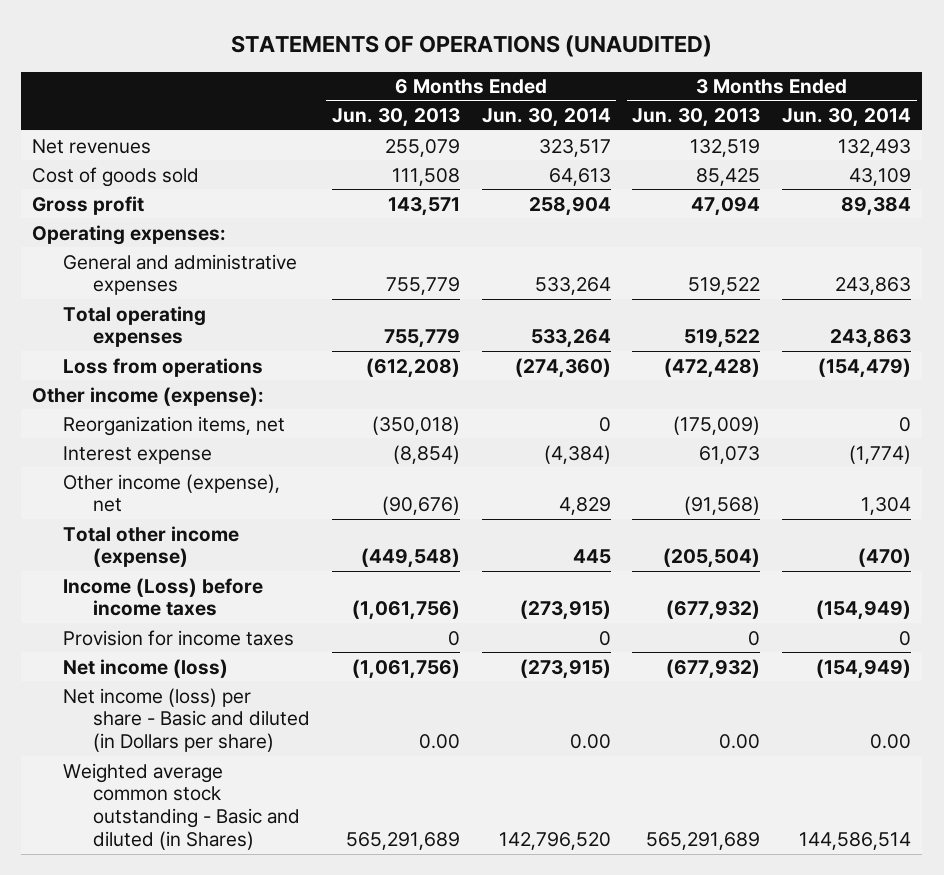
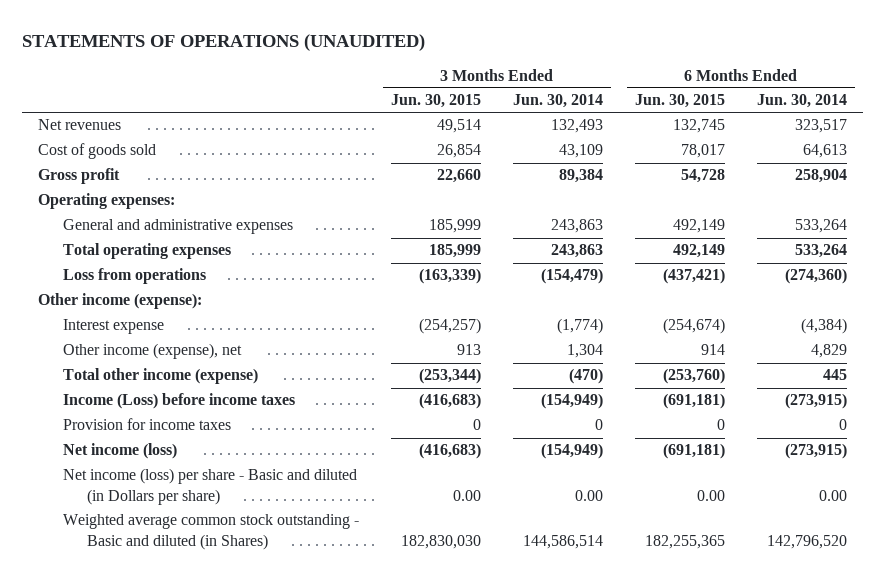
[331,108,460,128] Jun. 30, 2013 -> none
[632,108,761,128] Jun. 30, 2013 -> none
none -> [390,94,481,109] Jun. 30, 2015
none -> [634,94,725,109] Jun. 30, 2015
[62,415,285,436] Reorganization items, net -> none

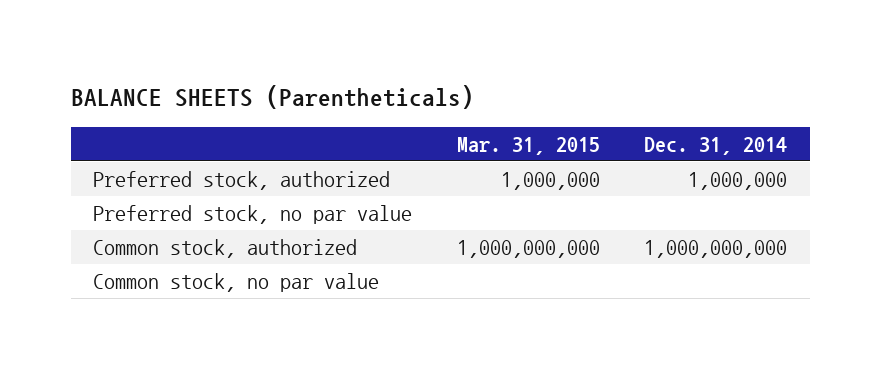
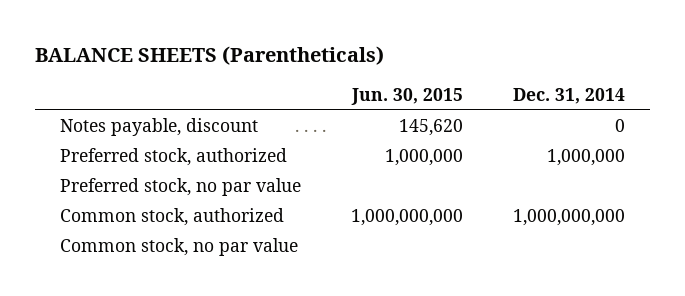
[456,136,600,155] Mar. 31, 2015 -> none
none -> [351,88,464,106] Jun. 30, 2015
none -> [60,118,259,137] Notes payable, discount

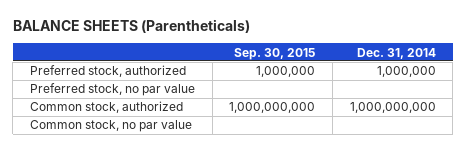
[351,88,464,106] Jun. 30, 2015 -> none
none -> [234,47,316,60] Sep. 30, 2015
[60,118,259,137] Notes payable, discount -> none

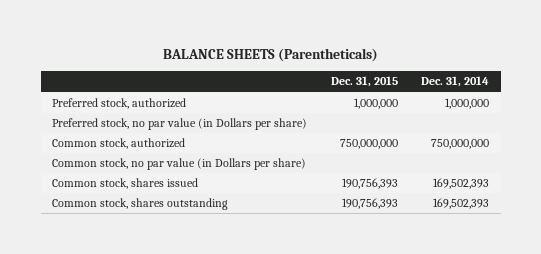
[234,47,316,60] Sep. 30, 2015 -> none
none -> [330,76,398,88] Dec. 31, 2015
[29,83,195,97] Preferred stock, no par value -> [52,118,308,131] Preferred stock, no par value (in Dollars per share)
[349,102,436,114] 1,000,000,000 -> [430,139,489,150] 750,000,000
[29,120,192,133] Common stock, no par value -> [52,158,307,171] Common stock, no par value (in Dollars per share)
none -> [52,178,199,190] Common stock, shares issued
none -> [52,198,229,211] Common stock, shares outstanding

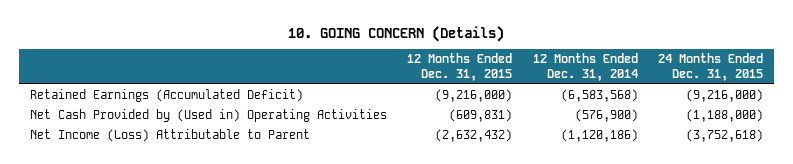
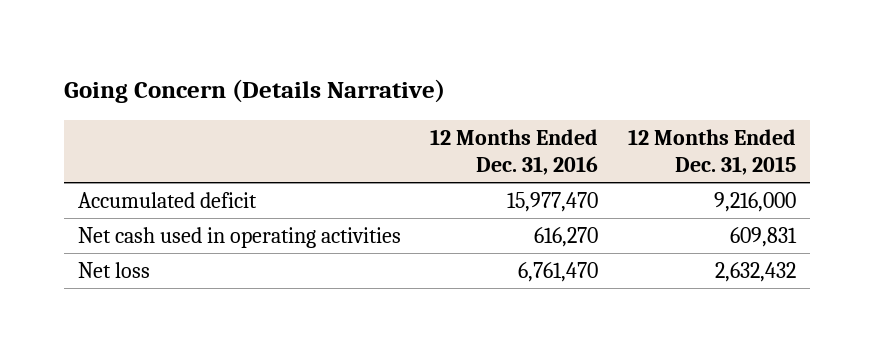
[288,25,505,42] 10. GOING CONCERN (Details) -> [63,78,445,103] Going Concern (Details Narrative)
[532,53,638,82] 12 Months Ended Dec. 31, 2014 -> none
[658,53,764,82] 24 Months Ended Dec. 31, 2015 -> none
none -> [430,128,599,176] 12 Months Ended Dec. 31, 2016
[29,88,303,102] Retained Earnings (Accumulated Deficit) -> [78,192,258,209] Accumulated deficit
[435,88,513,102] (9,216,000) -> [713,192,796,213] 9,216,000
[29,108,387,122] Net Cash Provided by (Used in) Operating Activities -> [78,227,402,249] Net cash used in operating activities
[449,108,513,122] (609,831) -> [729,227,797,248] 609,831
[29,128,310,142] Net Income (Loss) Attributable to Parent -> [78,262,151,279] Net loss
[435,128,513,142] (2,632,432) -> [714,262,796,283] 2,632,432

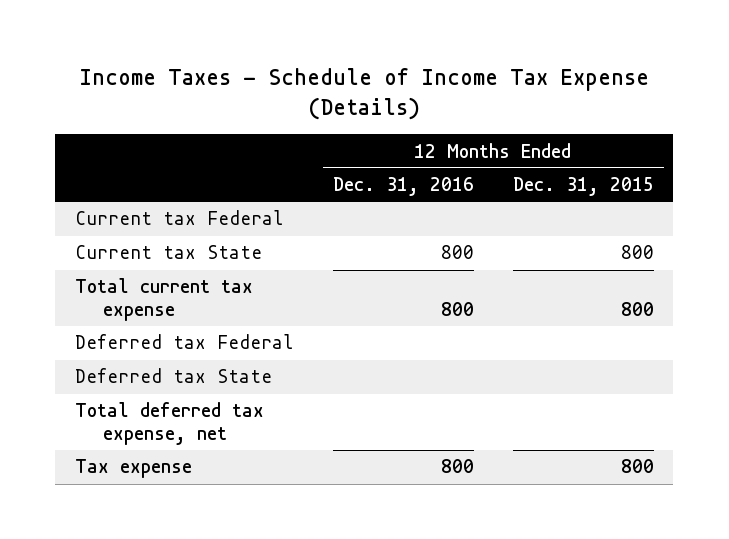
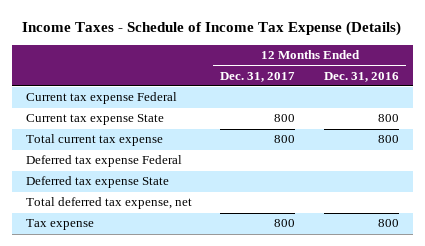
[512,177,654,197] Dec. 31, 2015 -> none
none -> [220,71,296,82] Dec. 31, 2017
[74,210,284,226] Current tax Federal -> [25,92,177,105] Current tax expense Federal
[74,245,262,260] Current tax State -> [25,114,164,126] Current tax expense State
[74,334,294,350] Deferred tax Federal -> [25,155,182,168] Deferred tax expense Federal
[74,368,272,384] Deferred tax State -> [25,176,169,189] Deferred tax expense State

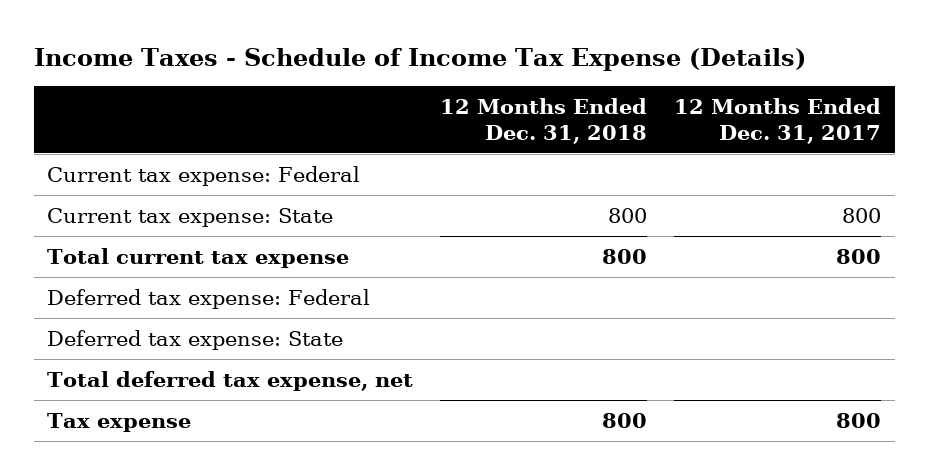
[323,71,399,82] Dec. 31, 2016 -> none
none -> [440,98,648,144] 12 Months Ended Dec. 31, 2018
[25,92,177,105] Current tax expense Federal -> [47,165,361,186] Current tax expense: Federal
[25,114,164,126] Current tax expense State -> [47,207,334,227] Current tax expense: State
[25,155,182,168] Deferred tax expense Federal -> [47,288,371,309] Deferred tax expense: Federal
[25,176,169,189] Deferred tax expense State -> [47,329,344,350] Deferred tax expense: State

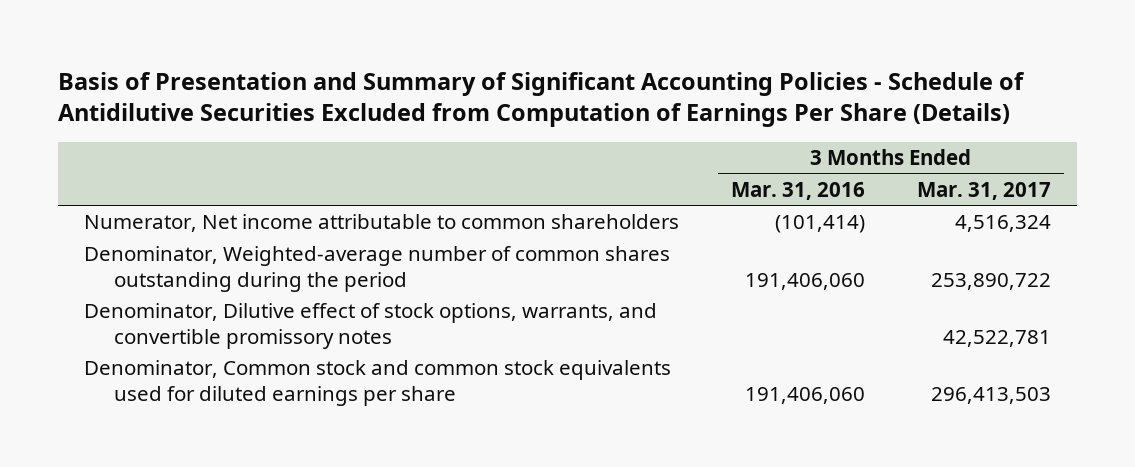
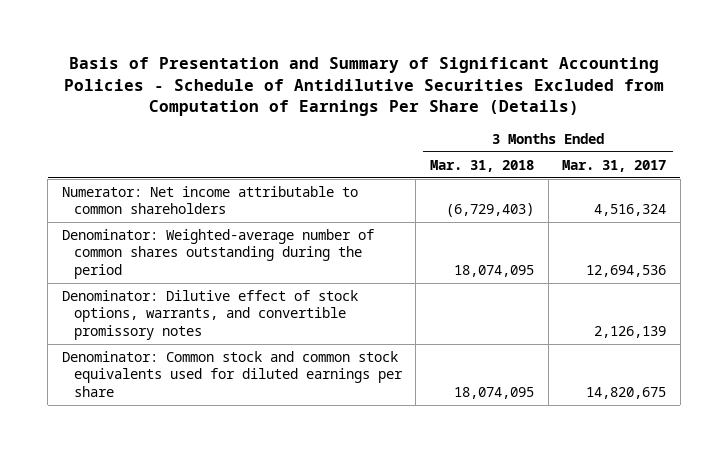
[730,181,865,200] Mar. 31, 2016 -> none
none -> [429,159,534,172] Mar. 31, 2018
[83,214,679,233] Numerator, Net income attributable to common shareholders -> [61,185,358,215] Numerator: Net income attributable to common shareholders
[83,246,670,292] Denominator, Weighted-average number of common shares outstanding during the period -> [61,228,374,279] Denominator: Weighted-average number of common shares outstanding during the period
[931,272,1052,290] 253,890,722 -> [586,264,667,277] 12,694,536
[83,303,657,349] Denominator, Dilutive effect of stock options, warrants, and convertible promissory notes -> [61,289,358,340] Denominator: Dilutive effect of stock options, warrants, and convertible promissory notes
[943,329,1052,347] 42,522,781 -> [594,325,667,338] 2,126,139
[83,360,671,406] Denominator, Common stock and common stock equivalents used for diluted earnings per share -> [61,350,403,397] Denominator: Common stock and common stock equivalents used for diluted earnings per share
[931,386,1052,404] 296,413,503 -> [586,386,667,399] 14,820,675

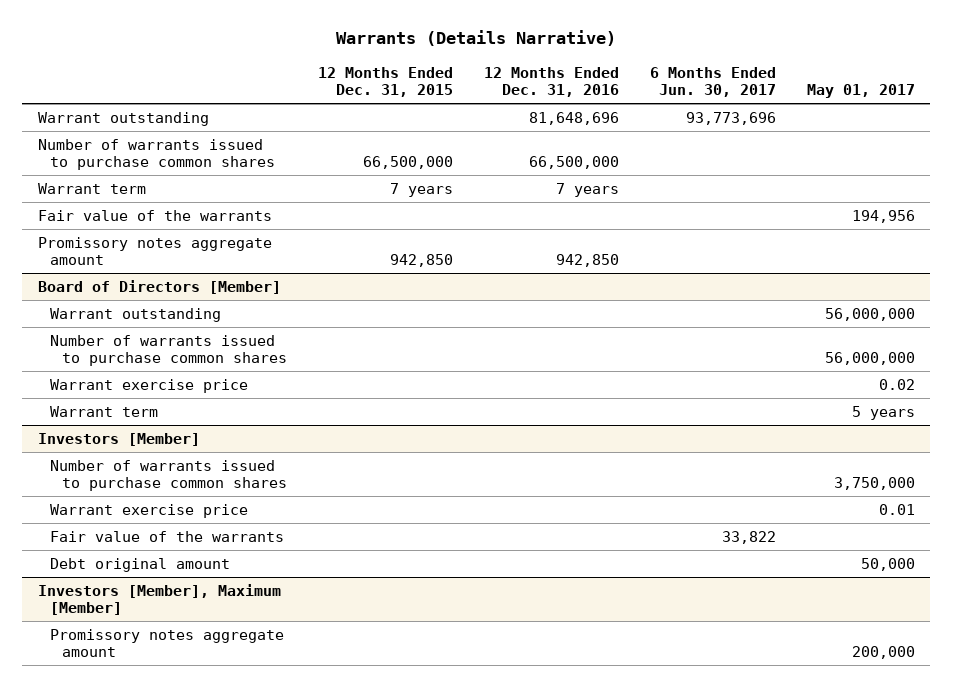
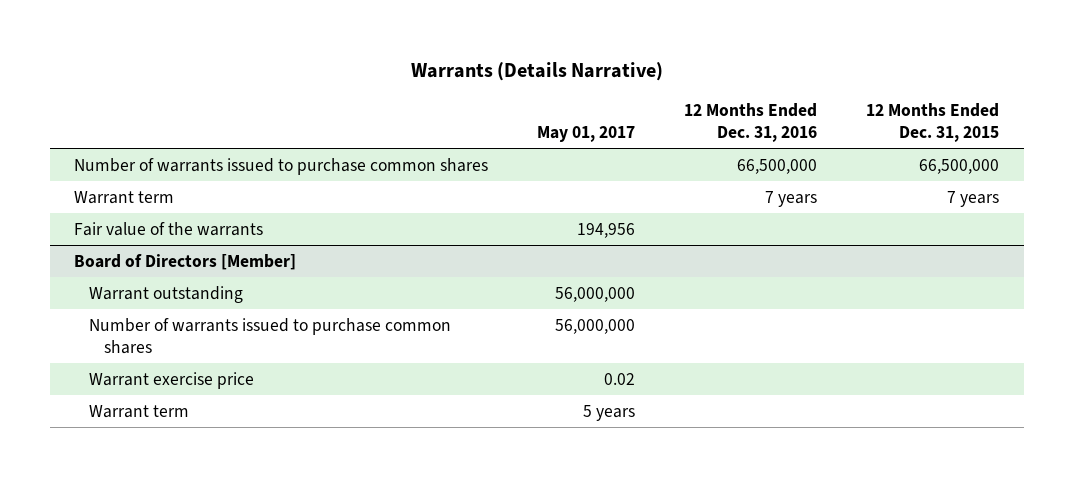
[649,66,776,97] 6 Months Ended Jun. 30, 2017 -> none
[37,111,209,126] Warrant outstanding -> none
[37,236,272,265] Promissory notes aggregate amount -> none
[37,432,200,446] Investors [Member] -> none
[49,459,288,491] Number of warrants issued to purchase common shares -> none
[49,503,248,518] Warrant exercise price -> none
[49,530,284,542] Fair value of the warrants -> none
[49,557,230,572] Debt original amount -> none
[37,583,281,615] Investors [Member], Maximum [Member] -> none
[49,628,284,657] Promissory notes aggregate amount -> none

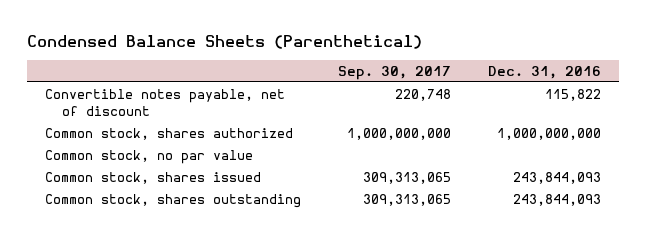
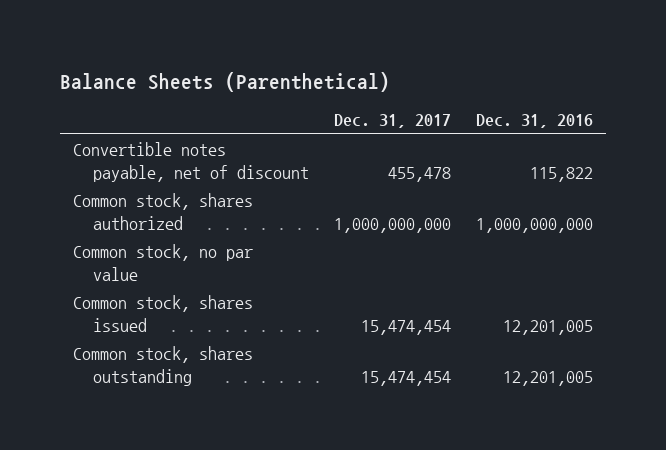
[26,34,422,49] Condensed Balance Sheets (Parenthetical) -> [60,72,391,93] Balance Sheets (Parenthetical)
[338,65,452,80] Sep. 30, 2017 -> none
none -> [334,114,452,129] Dec. 31, 2017
[512,171,601,184] 243,844,093 -> [503,319,594,335] 12,201,005
[512,193,601,206] 243,844,093 -> [503,370,594,386] 12,201,005

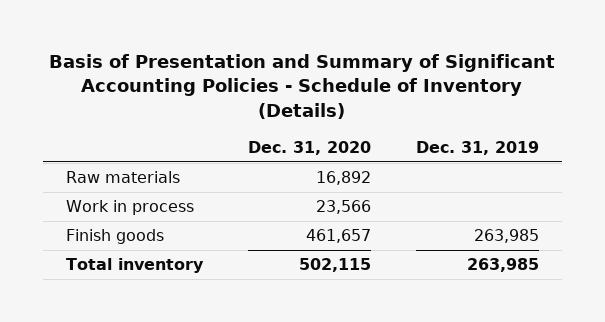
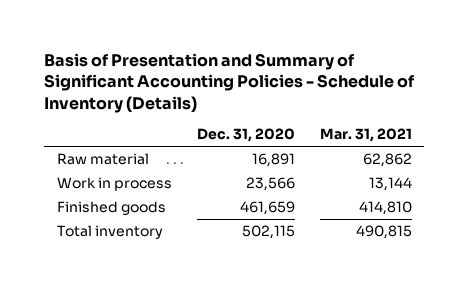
[416,140,540,155] Dec. 31, 2019 -> none
none -> [319,128,412,143] Mar. 31, 2021
[65,171,180,184] Raw materials -> [56,152,149,165] Raw material
[315,171,371,186] 16,892 -> [251,152,295,167] 16,891
[65,229,164,245] Finish goods -> [56,200,166,215] Finished goods
[305,229,371,244] 461,657 -> [239,200,295,215] 461,659

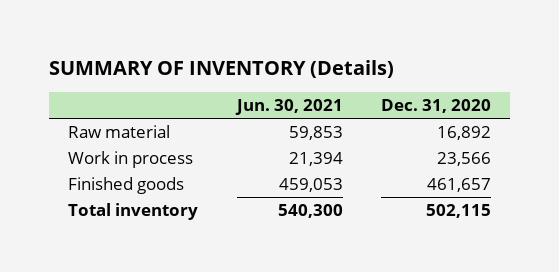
[44,52,416,113] Basis of Presentation and Summary of Significant Accounting Policies - Schedule of Inventory (Details) -> [49,60,395,79] SUMMARY OF INVENTORY (Details)
[319,128,412,143] Mar. 31, 2021 -> none
none -> [234,99,343,116] Jun. 30, 2021
[251,152,295,167] 16,891 -> [437,125,492,140] 16,892
[239,200,295,215] 461,659 -> [427,177,492,192] 461,657

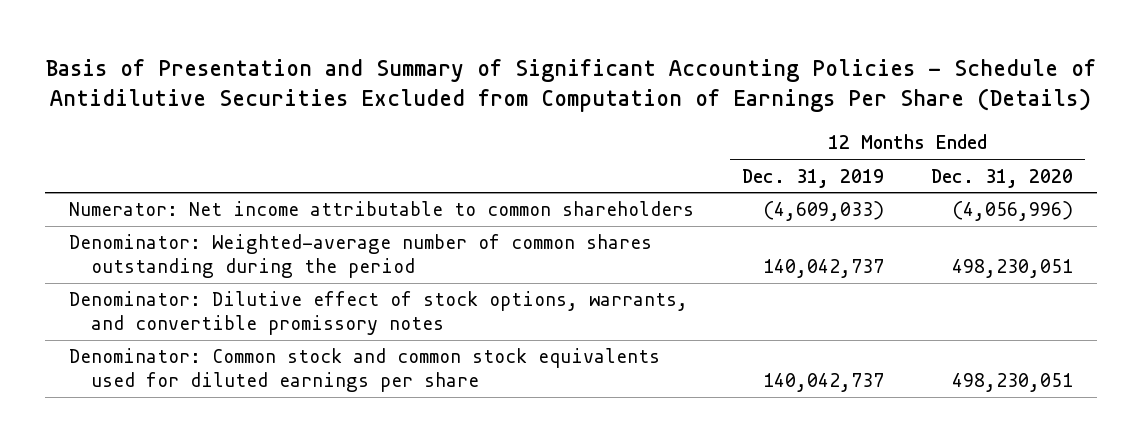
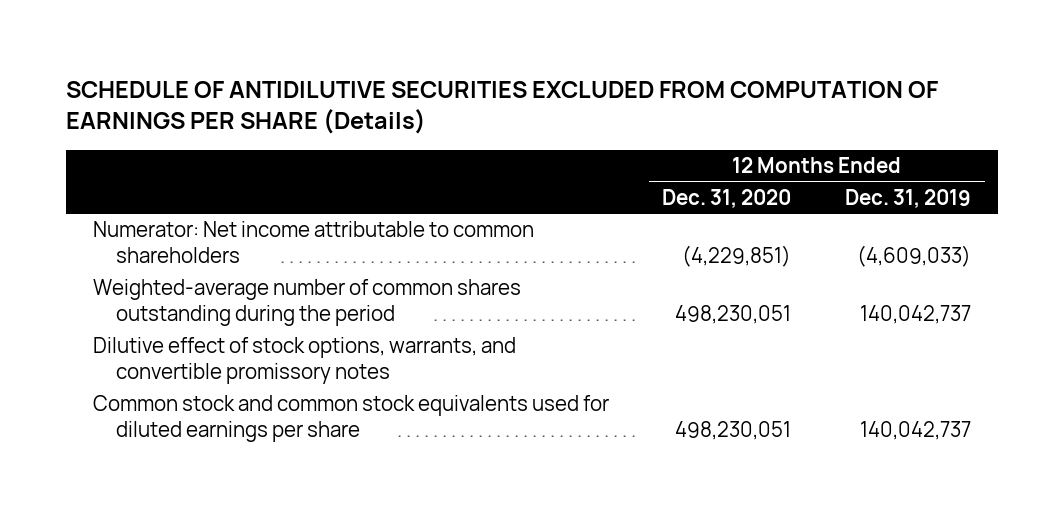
[46,58,1097,113] Basis of Presentation and Summary of Significant Accounting Policies - Schedule of Antidilutive Securities Excluded from Computation of Earnings Per Share (Details) -> [65,80,938,135] SCHEDULE OF ANTIDILUTIVE SECURITIES EXCLUDED FROM COMPUTATION OF EARNINGS PER SHARE (Details)
[952,201,1074,222] (4,056,996) -> [682,245,792,268] (4,229,851)
[69,234,653,279] Denominator: Weighted-average number of common shares outstanding during the period -> [92,279,521,327] Weighted-average number of common shares outstanding during the period
[69,291,689,336] Denominator: Dilutive effect of stock options, warrants, and convertible promissory notes -> [92,337,516,385] Dilutive effect of stock options, warrants, and convertible promissory notes
[69,348,661,393] Denominator: Common stock and common stock equivalents used for diluted earnings per share -> [92,395,609,443] Common stock and common stock equivalents used for diluted earnings per share

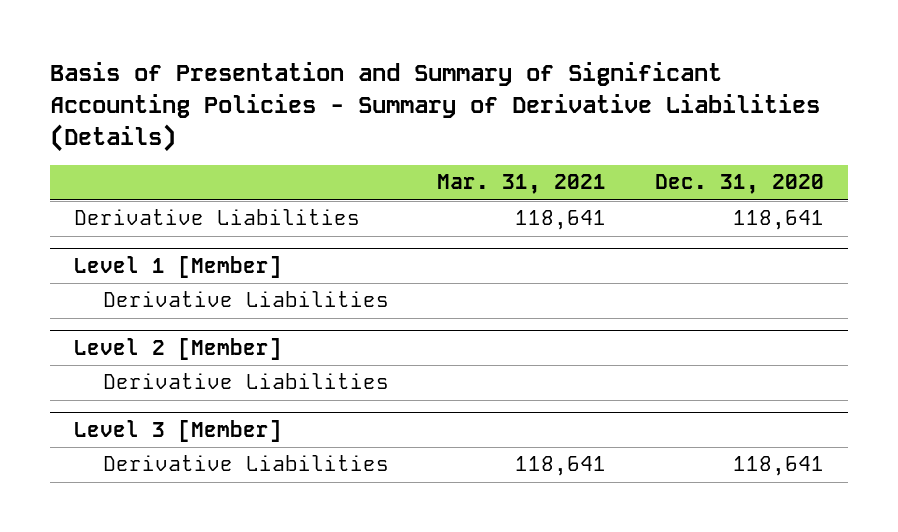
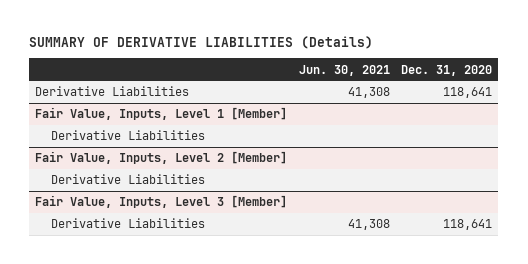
[49,62,820,152] Basis of Presentation and Summary of Significant Accounting Policies - Summary of Derivative Liabilities (Details) -> [29,36,374,50] SUMMARY OF DERIVATIVE LIABILITIES (Details)
[437,174,607,195] Mar. 31, 2021 -> none
none -> [298,64,390,76] Jun. 30, 2021
[74,255,283,278] Level 1 [Member] -> [35,107,288,121] Fair Value, Inputs, Level 1 [Member]
[74,337,283,360] Level 2 [Member] -> [35,151,288,165] Fair Value, Inputs, Level 2 [Member]
[74,419,283,442] Level 3 [Member] -> [35,195,288,209] Fair Value, Inputs, Level 3 [Member]

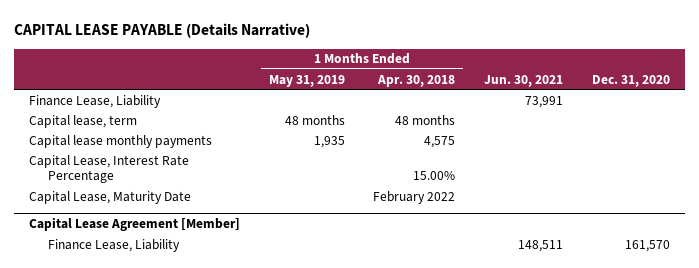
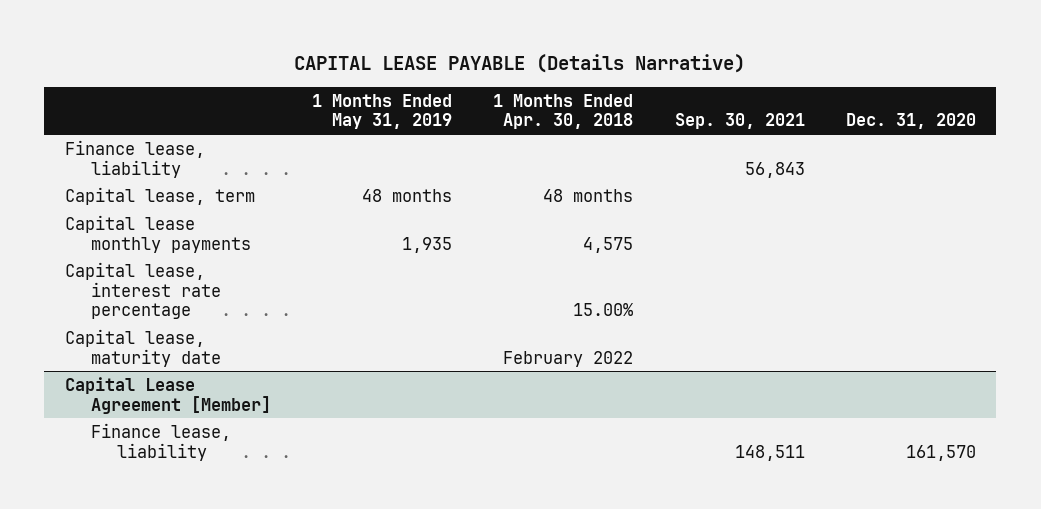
[484,74,564,87] Jun. 30, 2021 -> none
none -> [674,113,805,130] Sep. 30, 2021
[28,94,161,108] Finance Lease, Liability -> [64,139,205,178] Finance lease, liability
[28,154,189,184] Capital Lease, Interest Rate Percentage -> [64,261,221,320] Capital lease, interest rate percentage
[28,190,191,204] Capital Lease, Maturity Date -> [64,328,221,367] Capital lease, maturity date
[47,238,180,252] Finance Lease, Liability -> [90,422,231,461] Finance lease, liability

